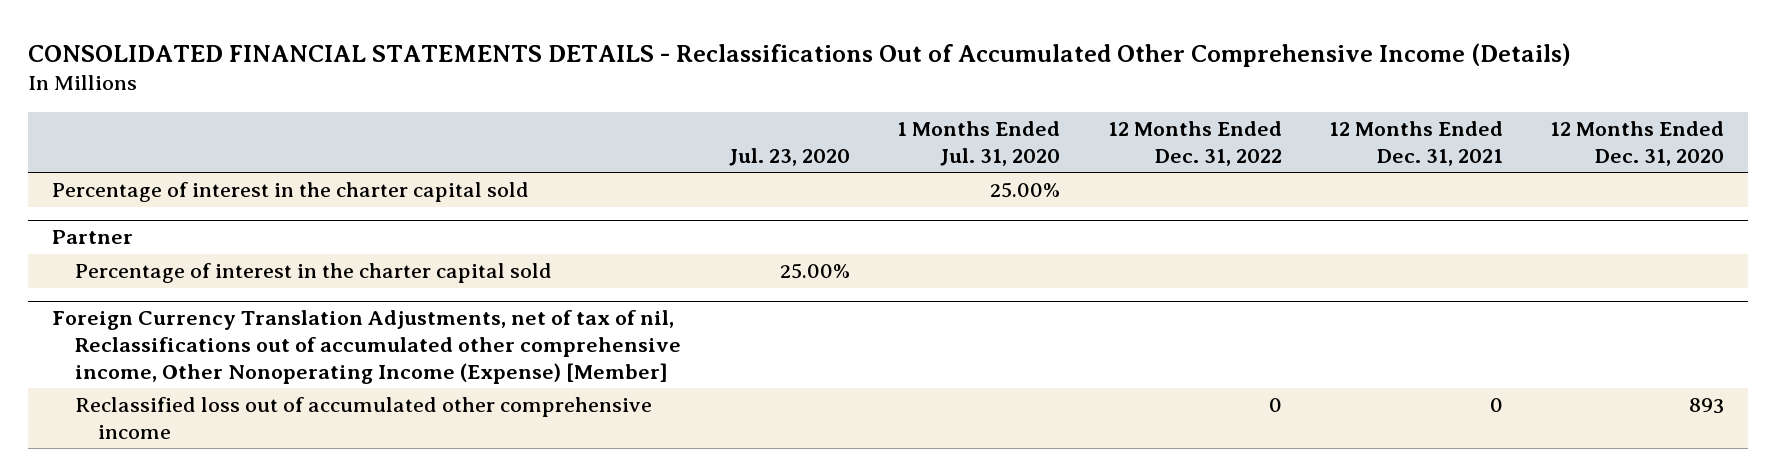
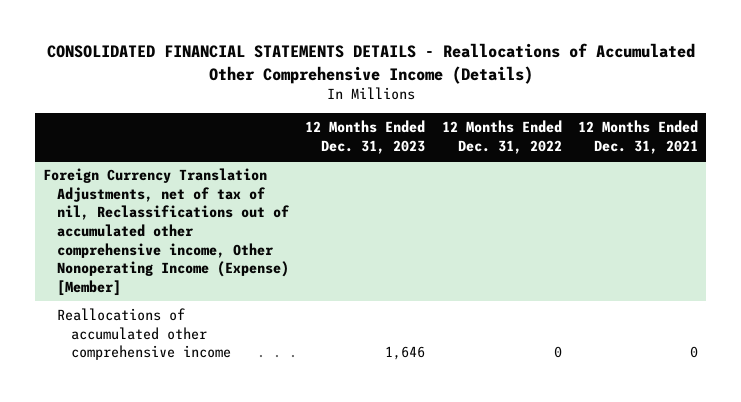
[28,42,1572,67] CONSOLIDATED FINANCIAL STATEMENTS DETAILS - Reclassifications Out of Accumulated Other Comprehensive Income (Details) -> [46,43,695,84] CONSOLIDATED FINANCIAL STATEMENTS DETAILS - Reallocations of Accumulated Other Comprehensive Income (Details)
[728,147,850,166] Jul. 23, 2020 -> none
[897,120,1061,166] 1 Months Ended Jul. 31, 2020 -> none
[1550,120,1725,166] 12 Months Ended Dec. 31, 2020 -> none
none -> [305,120,426,155] 12 Months Ended Dec. 31, 2023
[52,182,530,203] Percentage of interest in the charter capital sold -> none
[52,230,134,245] Partner -> none
[75,263,553,284] Percentage of interest in the charter capital sold -> none
[75,397,653,439] Reclassified loss out of accumulated other comprehensive income -> [57,308,231,361] Reallocations of accumulated other comprehensive income

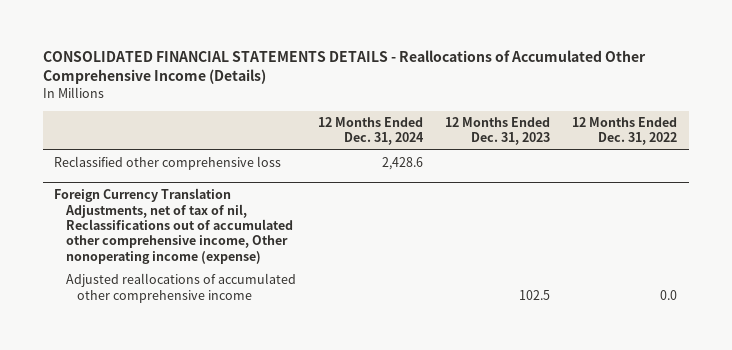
[578,120,699,155] 12 Months Ended Dec. 31, 2021 -> none
none -> [317,116,424,146] 12 Months Ended Dec. 31, 2024
none -> [54,156,282,171] Reclassified other comprehensive loss
[43,168,291,296] Foreign Currency Translation Adjustments, net of tax of nil, Reclassifications out of accumulated other comprehensive income, Other Nonoperating Income (Expense) [Member] -> [54,188,293,264] Foreign Currency Translation Adjustments, net of tax of nil, Reclassifications out of accumulated other comprehensive income, Other nonoperating income (expense)
[57,308,231,361] Reallocations of accumulated other comprehensive income -> [65,273,296,303] Adjusted reallocations of accumulated other comprehensive income
[385,346,426,361] 1,646 -> [519,289,551,300] 102.5
[553,346,562,359] 0 -> [660,289,678,300] 0.0

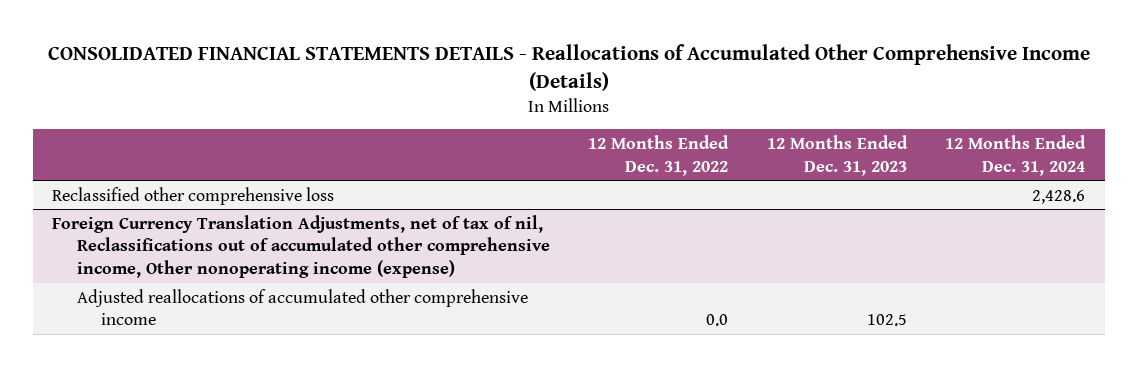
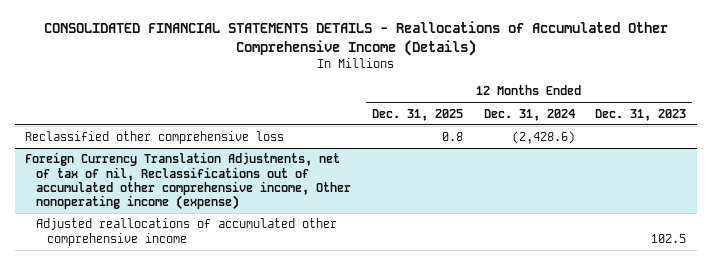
[588,134,730,176] 12 Months Ended Dec. 31, 2022 -> none
none -> [371,108,463,121] Dec. 31, 2025
[1032,189,1086,204] 2,428.6 -> [511,131,575,145] (2,428.6)

